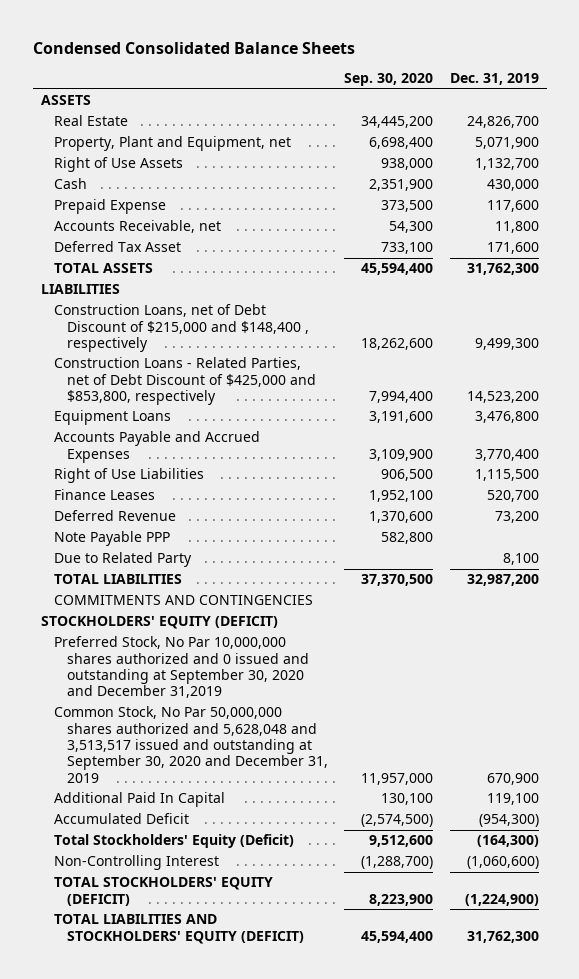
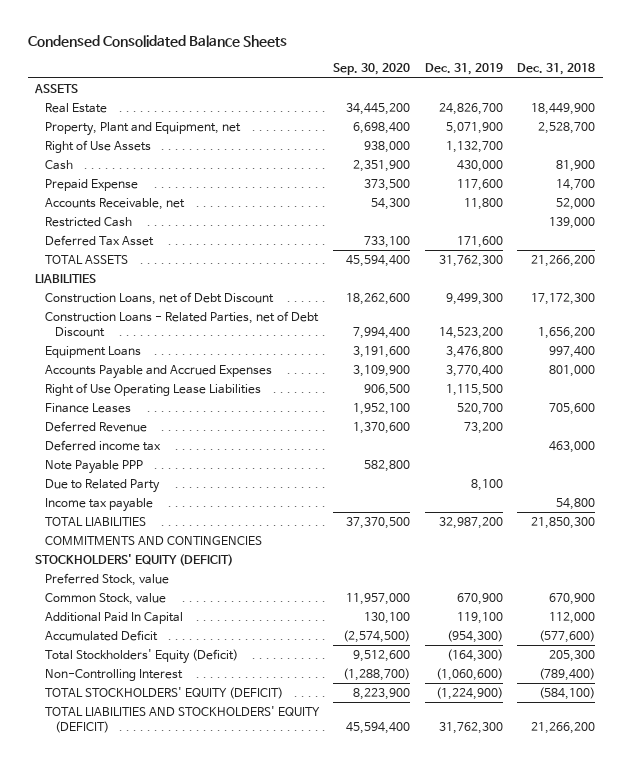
none -> [517,63,596,76] Dec. 31, 2018
none -> [44,216,132,227] Restricted Cash
[53,304,310,352] Construction Loans, net of Debt Discount of $215,000 and $148,400 , respectively -> [44,291,274,305] Construction Loans, net of Debt Discount
[53,357,317,405] Construction Loans - Related Parties, net of Debt Discount of $425,000 and $853,800, respectively -> [44,310,319,337] Construction Loans - Related Parties, net of Debt Discount
[53,468,204,484] Right of Use Liabilities -> [44,382,261,396] Right of Use Operating Lease Liabilities
none -> [44,439,161,451] Deferred income tax
none -> [44,497,153,512] Income tax payable
[53,636,310,699] Preferred Stock, No Par 10,000,000 shares authorized and 0 issued and outstanding at September 30, 2020 and December 31,2019 -> [44,572,169,586] Preferred Stock, value
[53,706,329,783] Common Stock, No Par 50,000,000 shares authorized and 5,628,048 and 3,513,517 issued and outstanding at September 30, 2020 and December 31, 2019 -> [44,592,166,605] Common Stock, value

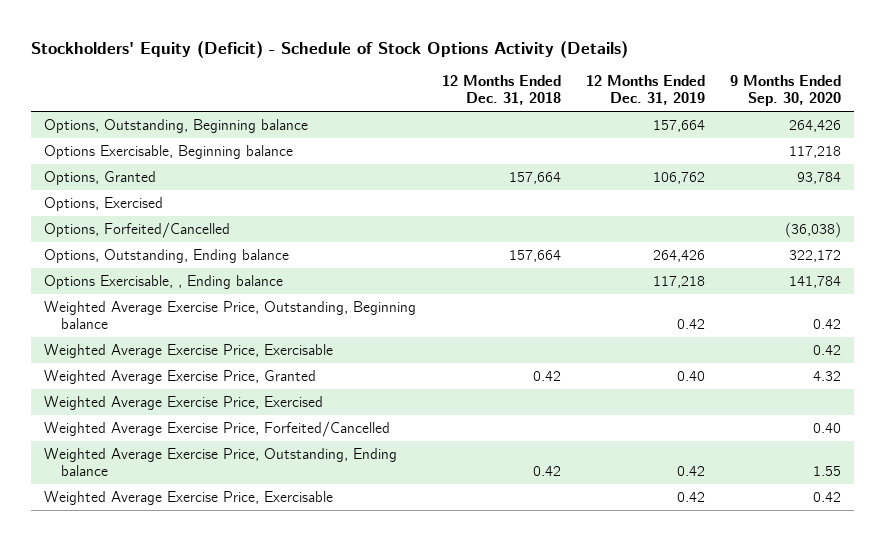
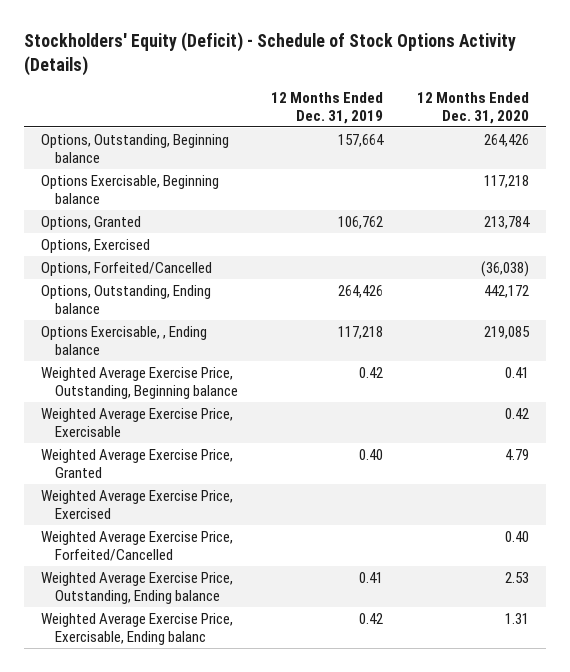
[441,75,561,106] 12 Months Ended Dec. 31, 2018 -> none
[730,75,842,107] 9 Months Ended Sep. 30, 2020 -> none
none -> [416,91,529,124] 12 Months Ended Dec. 31, 2020
[677,465,706,476] 0.42 -> [359,572,384,584] 0.41
[44,490,334,505] Weighted Average Exercise Price, Exercisable -> [40,613,233,645] Weighted Average Exercise Price, Exercisable, Ending balanc

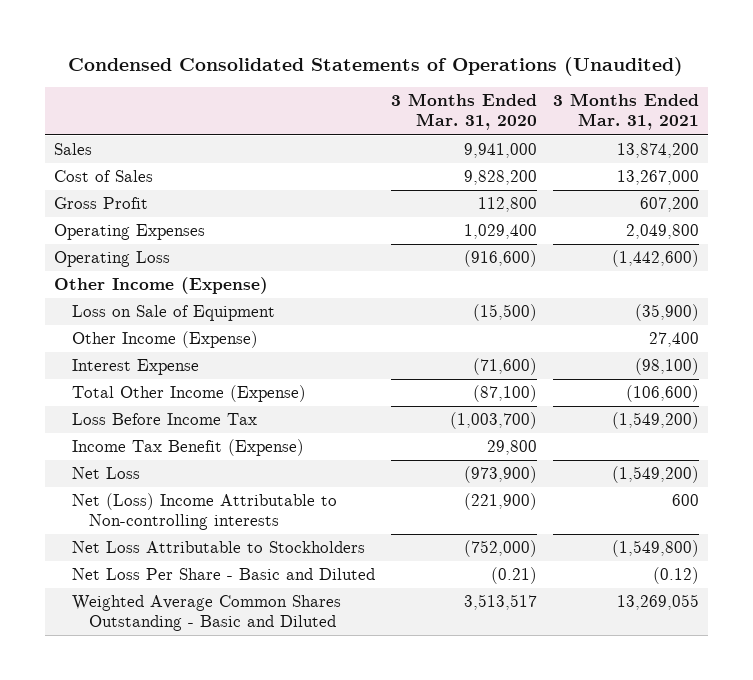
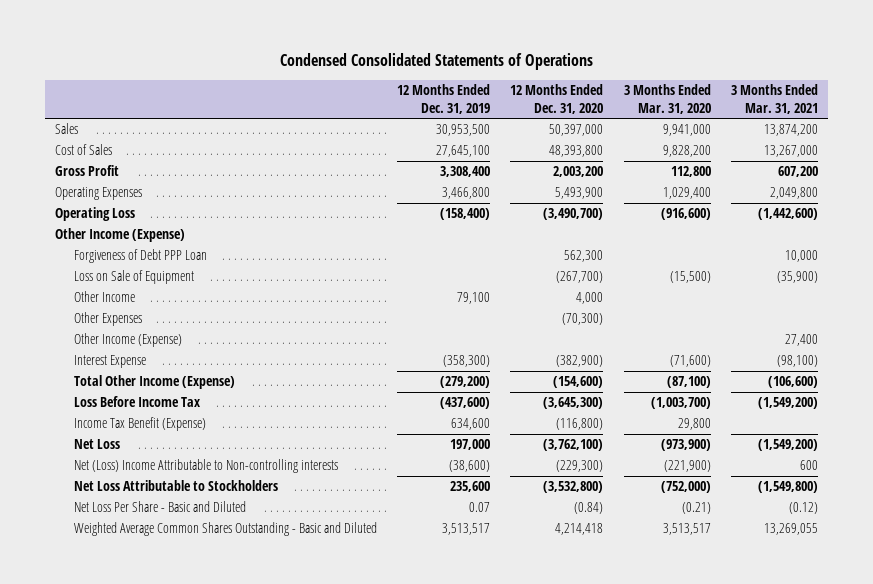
[68,56,684,76] Condensed Consolidated Statements of Operations (Unaudited) -> [279,53,593,71] Condensed Consolidated Statements of Operations
none -> [397,84,491,114] 12 Months Ended Dec. 31, 2019
none -> [510,84,604,114] 12 Months Ended Dec. 31, 2020
none -> [73,249,207,264] Forgiveness of Debt PPP Loan
none -> [73,291,135,303] Other Income
none -> [73,312,142,327] Other Expenses

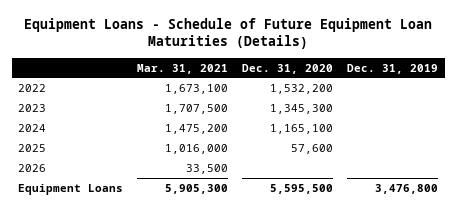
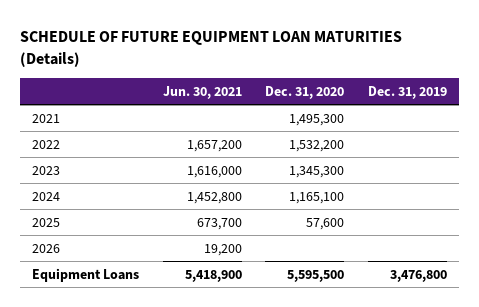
[24,17,433,50] Equipment Loans - Schedule of Future Equipment Loan Maturities (Details) -> [20,31,403,68] SCHEDULE OF FUTURE EQUIPMENT LOAN MATURITIES (Details)
[137,63,229,74] Mar. 31, 2021 -> none
none -> [162,86,242,100] Jun. 30, 2021
none -> [32,113,61,123] 2021

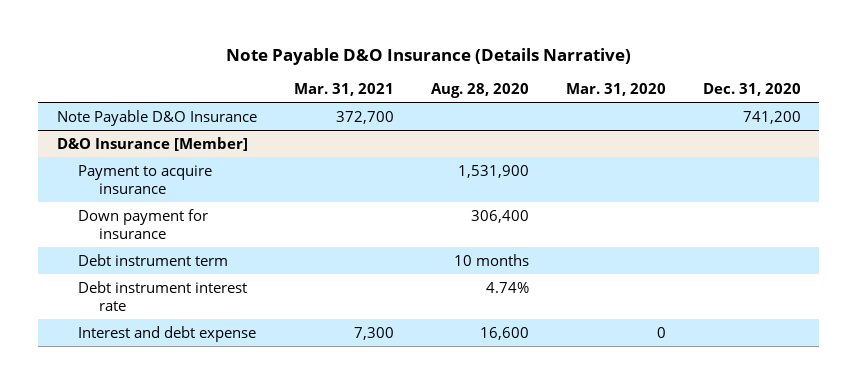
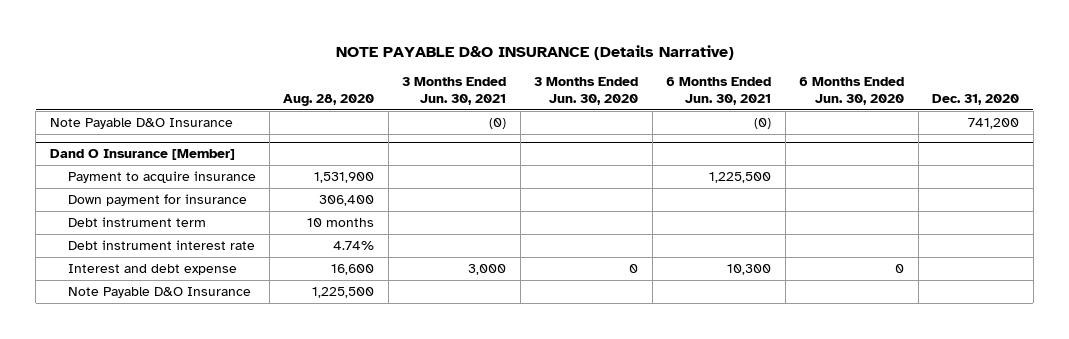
[225,47,631,65] Note Payable D&O Insurance (Details Narrative) -> [335,44,734,60] NOTE PAYABLE D&O INSURANCE (Details Narrative)
[293,82,394,96] Mar. 31, 2021 -> none
[565,82,666,96] Mar. 31, 2020 -> none
none -> [402,77,507,106] 3 Months Ended Jun. 30, 2021
none -> [534,77,639,106] 3 Months Ended Jun. 30, 2020
none -> [666,77,772,106] 6 Months Ended Jun. 30, 2021
none -> [799,77,905,106] 6 Months Ended Jun. 30, 2020
[56,136,248,151] D&O Insurance [Member] -> [49,149,235,161] Dand O Insurance [Member]
none -> [67,286,251,298] Note Payable D&O Insurance

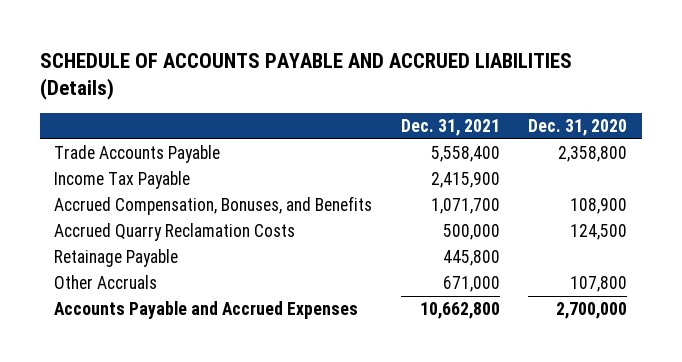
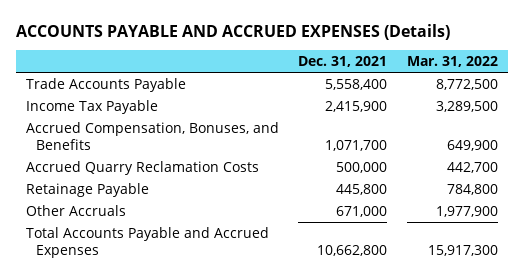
[40,52,573,101] SCHEDULE OF ACCOUNTS PAYABLE AND ACCRUED LIABILITIES (Details) -> [15,23,450,40] ACCOUNTS PAYABLE AND ACCRUED EXPENSES (Details)
[528,119,628,137] Dec. 31, 2020 -> none
none -> [406,55,498,67] Mar. 31, 2022
[54,301,359,320] Accounts Payable and Accrued Expenses -> [25,226,269,258] Total Accounts Payable and Accrued Expenses

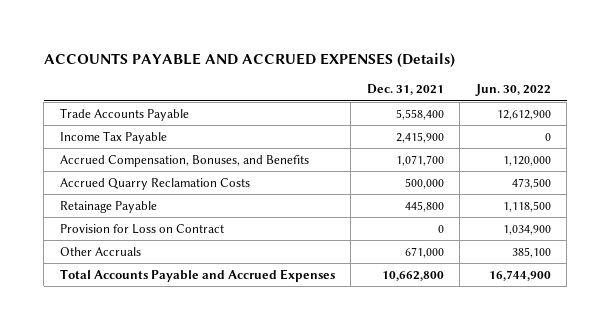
[406,55,498,67] Mar. 31, 2022 -> none
none -> [474,84,551,97] Jun. 30, 2022
none -> [59,223,224,234] Provision for Loss on Contract

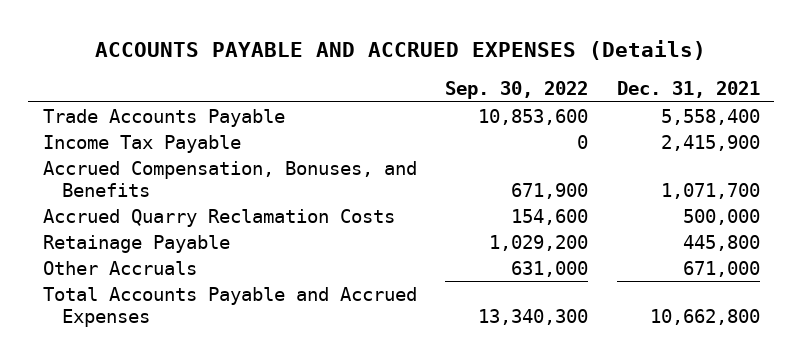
[474,84,551,97] Jun. 30, 2022 -> none
none -> [445,81,589,100] Sep. 30, 2022
[59,223,224,234] Provision for Loss on Contract -> none

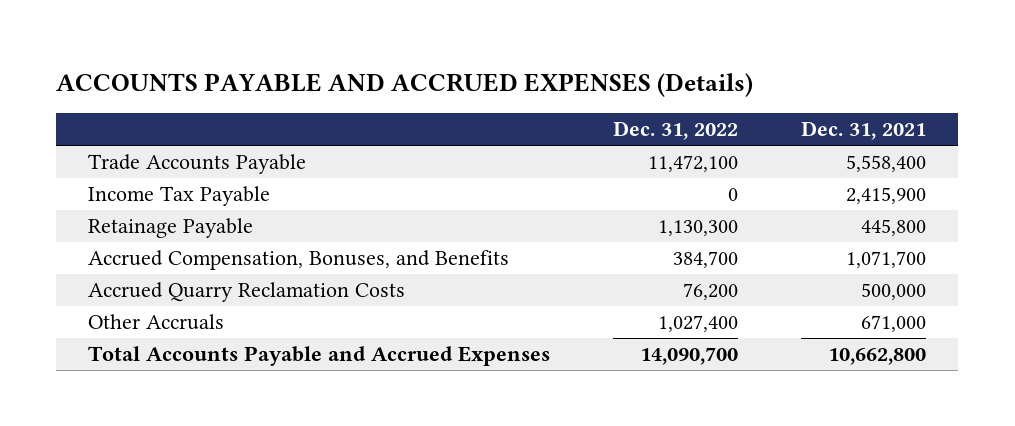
[445,81,589,100] Sep. 30, 2022 -> none
none -> [613,121,739,141] Dec. 31, 2022
[42,234,230,253] Retainage Payable -> [88,218,254,239] Retainage Payable

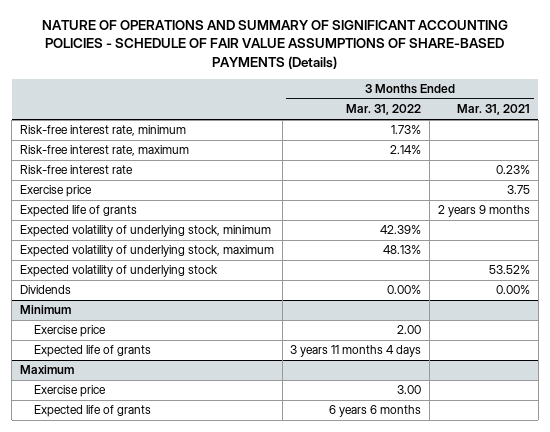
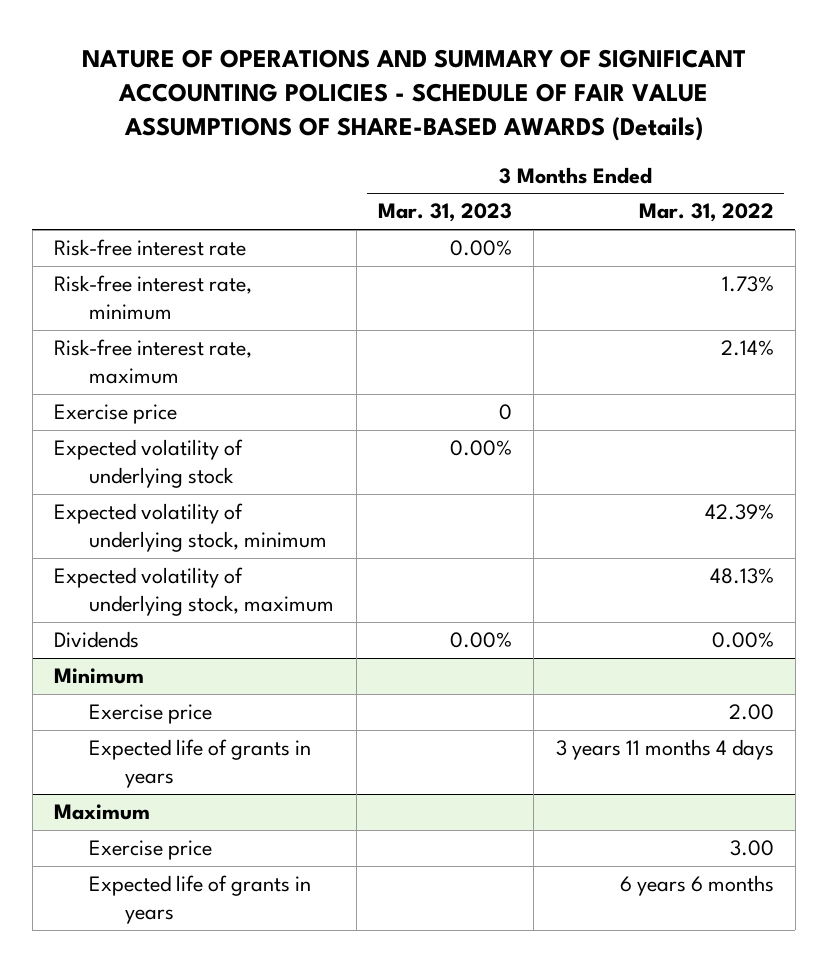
[41,19,508,69] NATURE OF OPERATIONS AND SUMMARY OF SIGNIFICANT ACCOUNTING POLICIES - SCHEDULE OF FAIR VALUE ASSUMPTIONS OF SHARE-BASED PAYMENTS (Details) -> [81,48,746,142] NATURE OF OPERATIONS AND SUMMARY OF SIGNIFICANT ACCOUNTING POLICIES - SCHEDULE OF FAIR VALUE ASSUMPTIONS OF SHARE-BASED AWARDS (Details)
[456,104,530,116] Mar. 31, 2021 -> none
none -> [377,203,512,223] Mar. 31, 2023
[19,165,133,175] Risk-free interest rate -> [54,239,247,257] Risk-free interest rate
[19,205,137,218] Expected life of grants -> none
[19,265,218,278] Expected volatility of underlying stock -> [54,439,244,489] Expected volatility of underlying stock
[33,345,151,358] Expected life of grants -> [89,739,312,789] Expected life of grants in years
[33,405,151,418] Expected life of grants -> [89,875,312,925] Expected life of grants in years

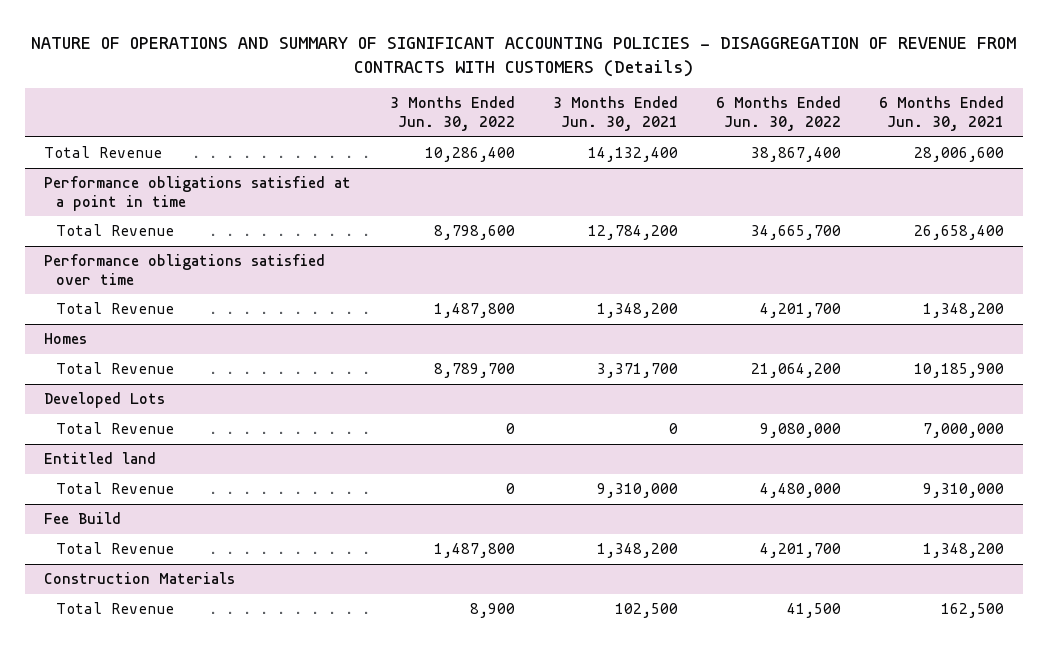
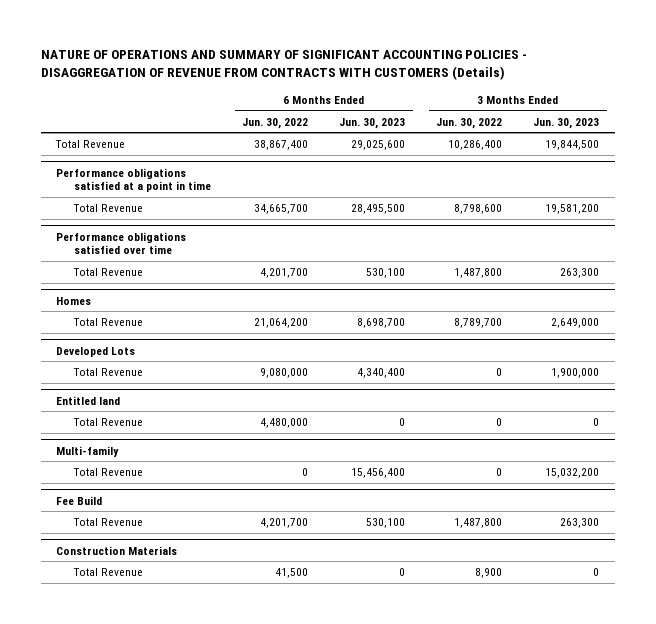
[552,96,678,132] 3 Months Ended Jun. 30, 2021 -> none
[878,96,1004,132] 6 Months Ended Jun. 30, 2021 -> none
none -> [339,117,406,129] Jun. 30, 2023
none -> [533,117,600,129] Jun. 30, 2023
none -> [56,445,120,457] Multi-family
none -> [73,468,144,477] Total Revenue

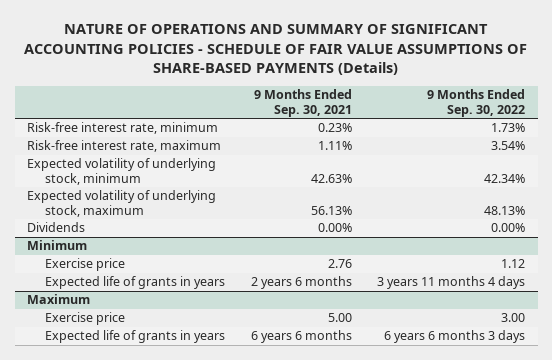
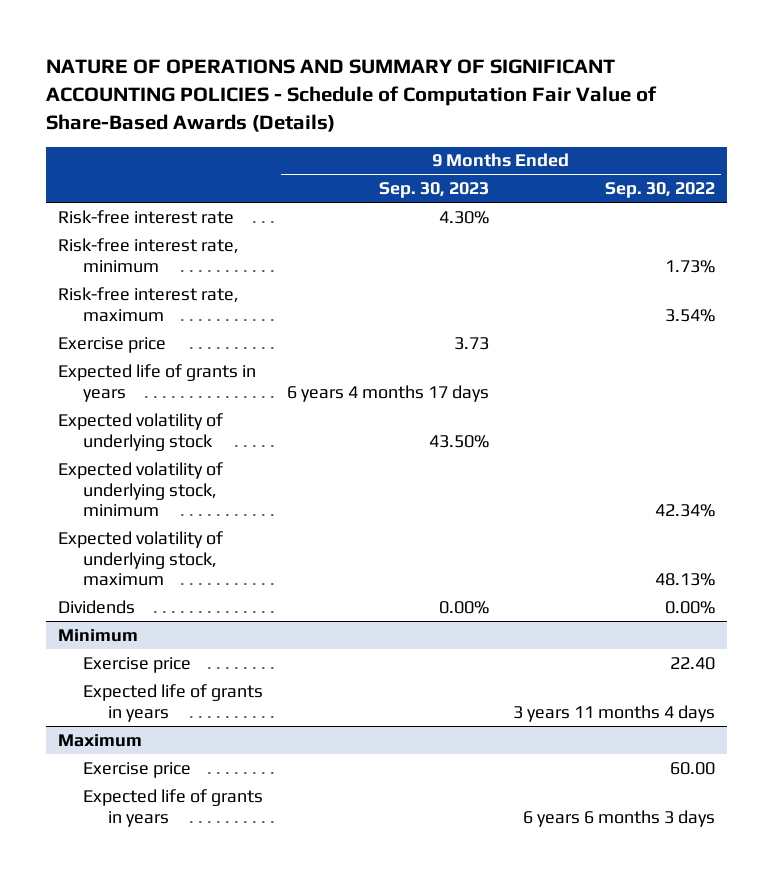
[24,24,528,76] NATURE OF OPERATIONS AND SUMMARY OF SIGNIFICANT ACCOUNTING POLICIES - SCHEDULE OF FAIR VALUE ASSUMPTIONS OF SHARE-BASED PAYMENTS (Details) -> [45,59,657,132] NATURE OF OPERATIONS AND SUMMARY OF SIGNIFICANT ACCOUNTING POLICIES - Schedule of Computation Fair Value of Share-Based Awards (Details)
[253,89,352,117] 9 Months Ended Sep. 30, 2021 -> none
none -> [378,182,489,199] Sep. 30, 2023
none -> [57,209,234,224] Risk-free interest rate
none -> [57,336,166,353] Exercise price
none -> [57,363,256,402] Expected life of grants in years
none -> [57,412,223,451] Expected volatility of underlying stock
[501,259,526,269] 1.12 -> [669,656,715,670] 22.40
[501,313,526,323] 3.00 -> [669,761,715,775] 60.00

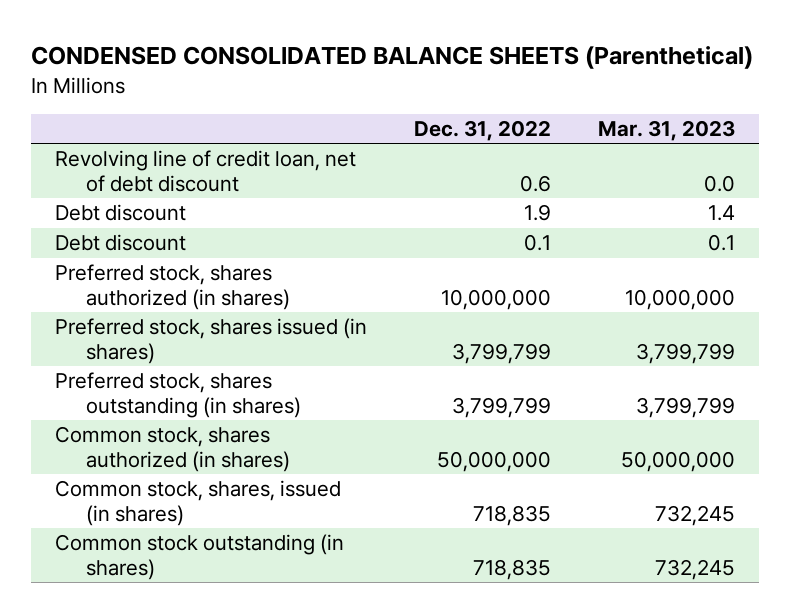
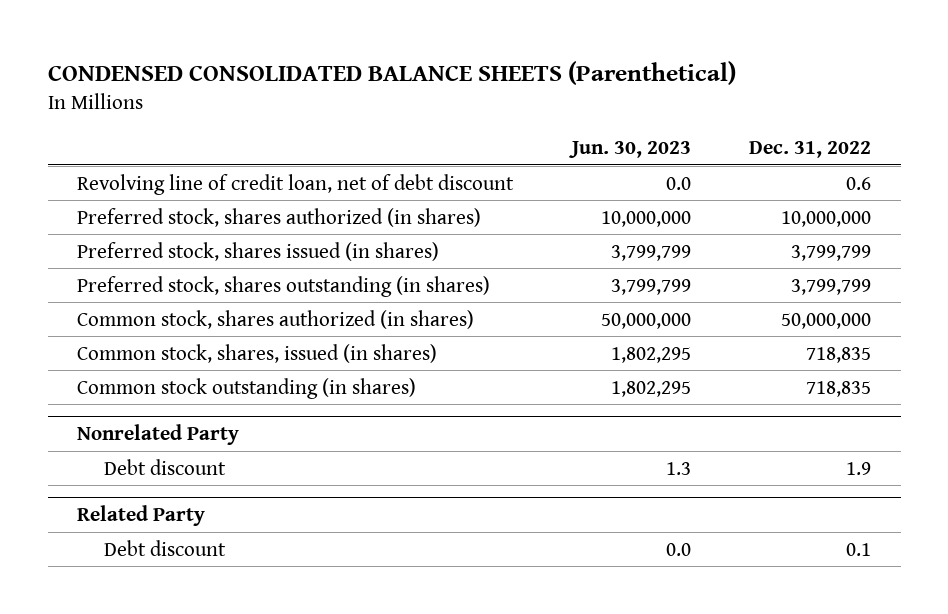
[598,119,736,141] Mar. 31, 2023 -> none
none -> [568,140,691,158] Jun. 30, 2023
[54,204,186,222] Debt discount -> none
[54,234,186,252] Debt discount -> none
none -> [76,424,239,446] Nonrelated Party
none -> [104,458,227,475] Debt discount
none -> [76,505,205,527] Related Party
none -> [104,539,227,556] Debt discount

